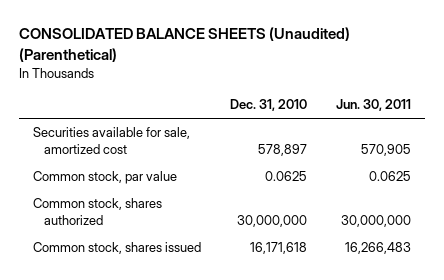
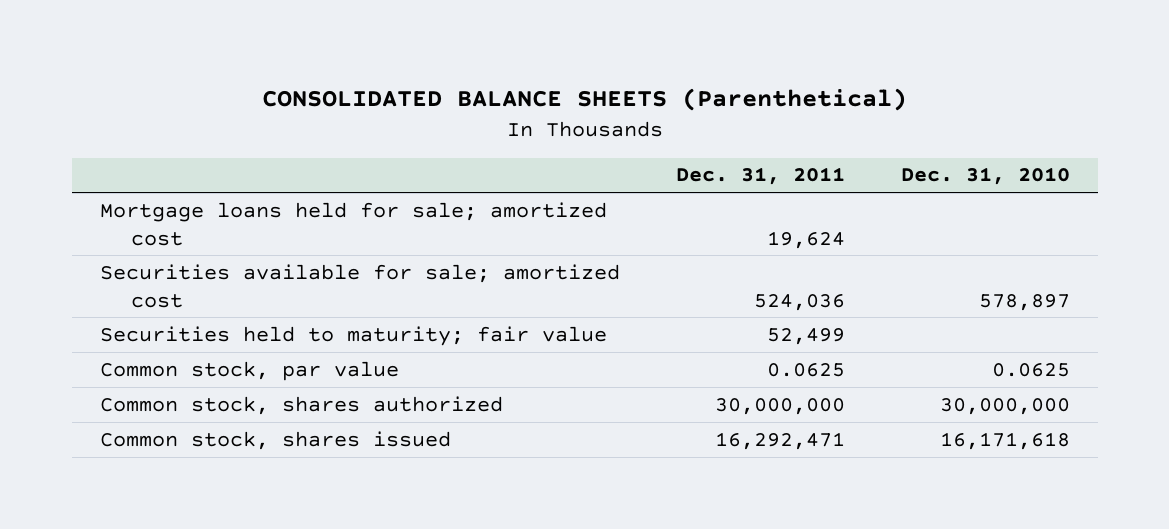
[18,27,350,62] CONSOLIDATED BALANCE SHEETS (Unaudited) (Parenthetical) -> [261,88,907,112] CONSOLIDATED BALANCE SHEETS (Parenthetical)
[335,99,411,112] Jun. 30, 2011 -> none
none -> [675,167,845,186] Dec. 31, 2011
none -> [99,201,607,246] Mortgage loans held for sale; amortized cost
[33,127,191,155] Securities available for sale, amortized cost -> [99,263,620,308] Securities available for sale; amortized cost
none -> [99,325,607,346] Securities held to maturity; fair value

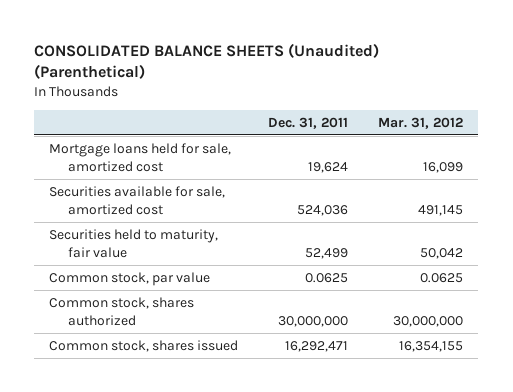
[261,88,907,112] CONSOLIDATED BALANCE SHEETS (Parenthetical) -> [34,42,380,80] CONSOLIDATED BALANCE SHEETS (Unaudited) (Parenthetical)
[900,167,1070,186] Dec. 31, 2010 -> none
none -> [378,116,464,129] Mar. 31, 2012
[99,201,607,246] Mortgage loans held for sale; amortized cost -> [49,142,232,172] Mortgage loans held for sale, amortized cost
[99,263,620,308] Securities available for sale; amortized cost -> [49,185,226,215] Securities available for sale, amortized cost
[99,325,607,346] Securities held to maturity; fair value -> [49,228,219,258] Securities held to maturity, fair value

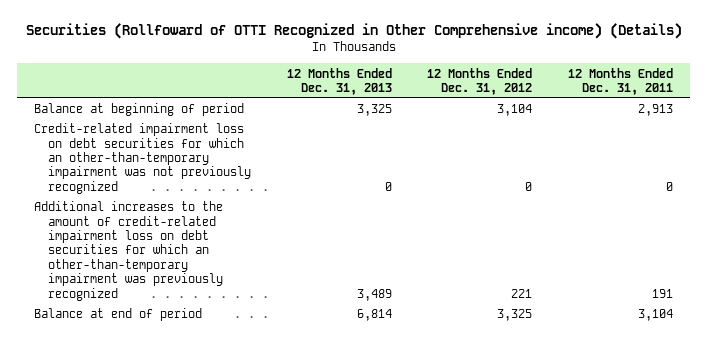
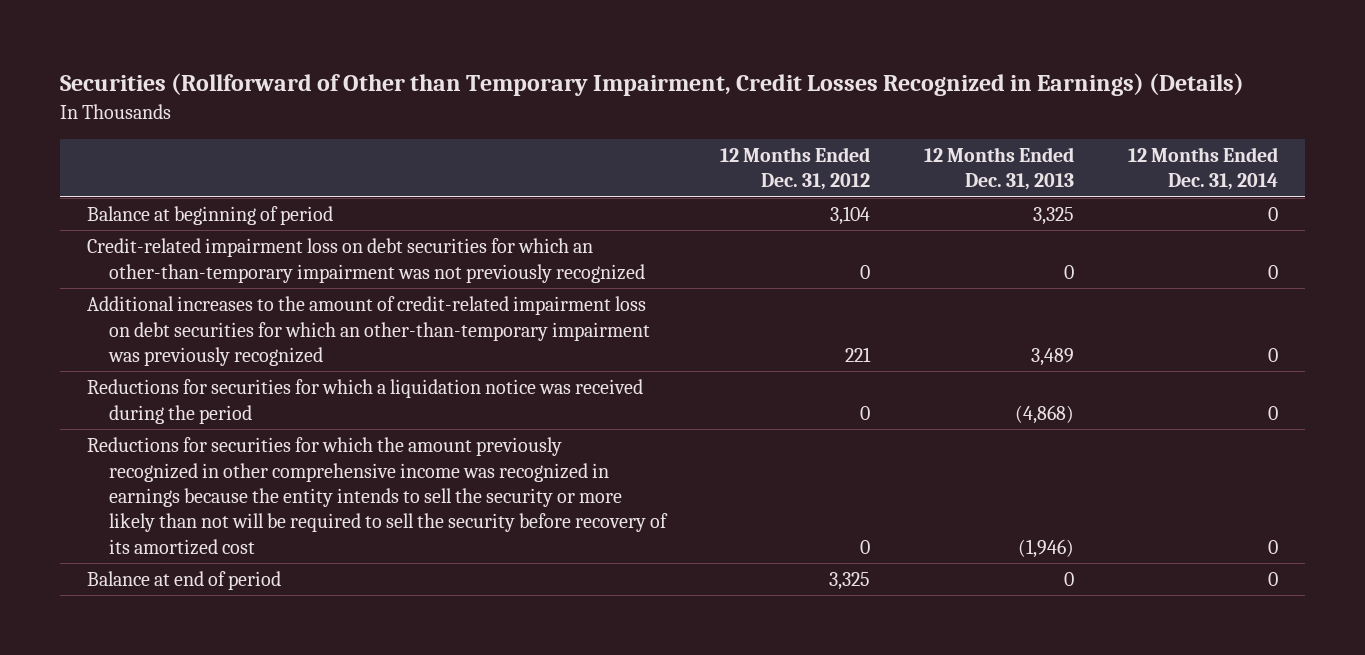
[25,23,682,40] Securities (Rollfoward of OTTI Recognized in Other Comprehensive income) (Details) -> [59,73,1244,97] Securities (Rollforward of Other than Temporary Impairment, Credit Losses Recognized in Earnings) (Details)
[567,67,673,95] 12 Months Ended Dec. 31, 2011 -> none
none -> [1128,146,1279,191] 12 Months Ended Dec. 31, 2014
none -> [86,379,643,424] Reductions for securities for which a liquidation notice was received during the period
none -> [86,437,669,555] Reductions for securities for which the amount previously recognized in other comprehensive income was recognized in earnings because the entity intends to sell the security or more likely than not will be required to sell the security before recovery of its amortized cost
[356,309,392,322] 6,814 -> [1064,572,1075,587] 0

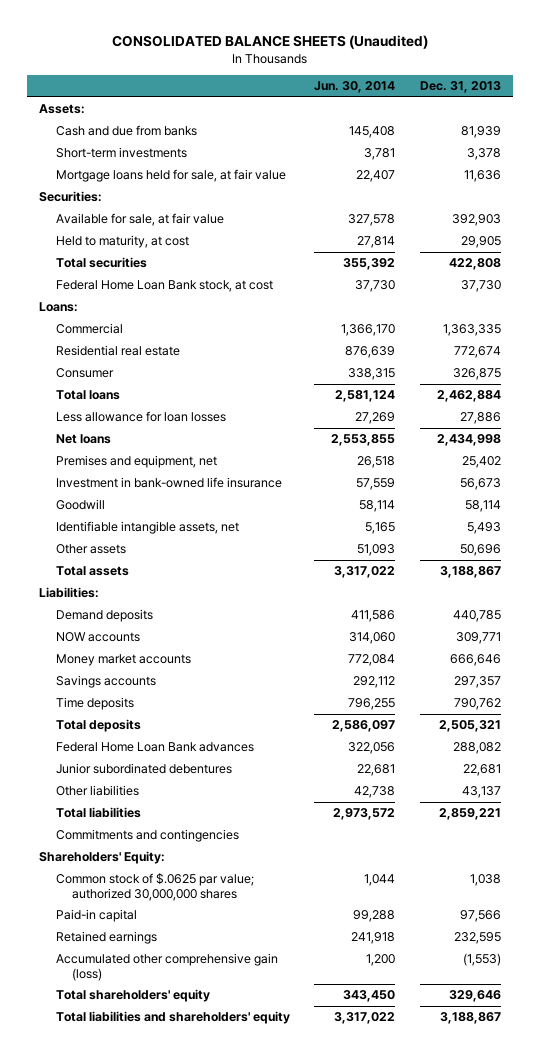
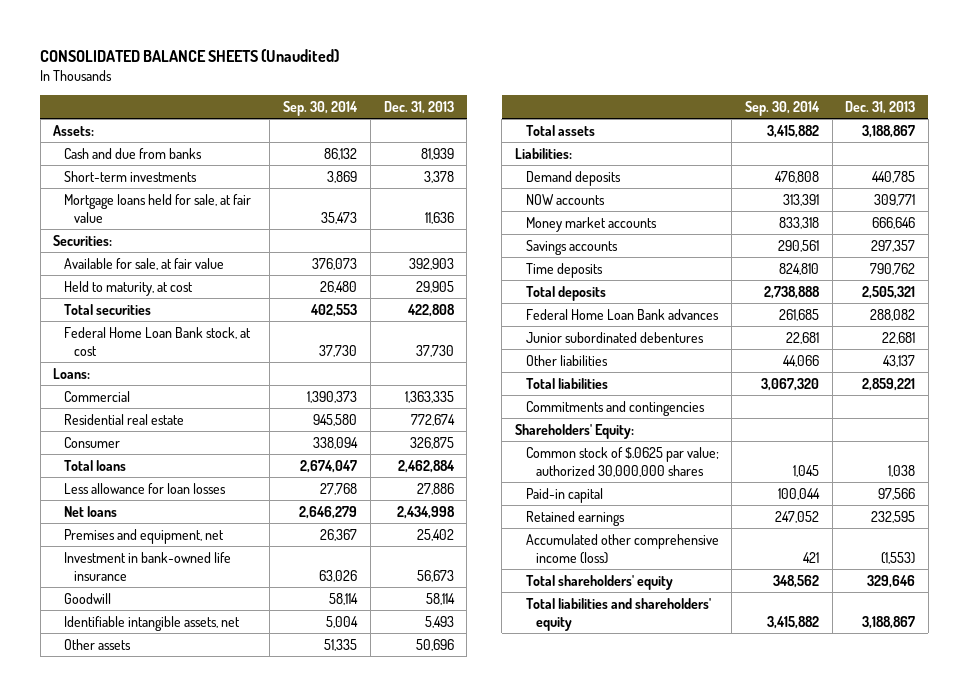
[314,81,396,94] Jun. 30, 2014 -> none
none -> [283,100,359,116] Sep. 30, 2014
[55,953,278,981] Accumulated other comprehensive gain (loss) -> [525,533,719,564] Accumulated other comprehensive income (loss)

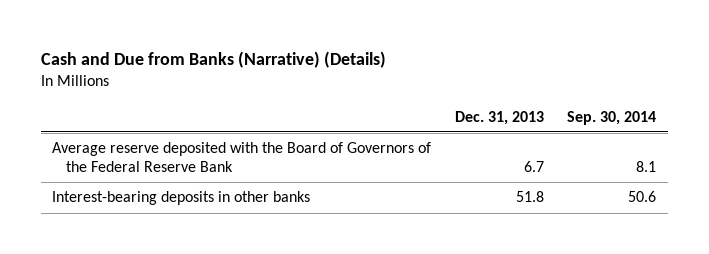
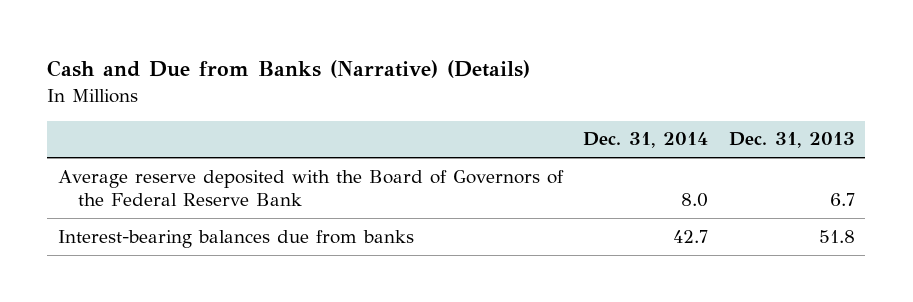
[567,110,657,125] Sep. 30, 2014 -> none
none -> [583,132,709,149] Dec. 31, 2014
[52,191,311,206] Interest-bearing deposits in other banks -> [57,229,414,248] Interest-bearing balances due from banks

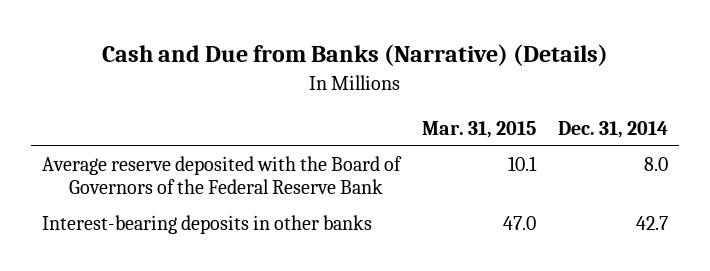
[729,132,856,149] Dec. 31, 2013 -> none
none -> [422,120,537,138] Mar. 31, 2015
[57,229,414,248] Interest-bearing balances due from banks -> [42,214,373,234] Interest-bearing deposits in other banks

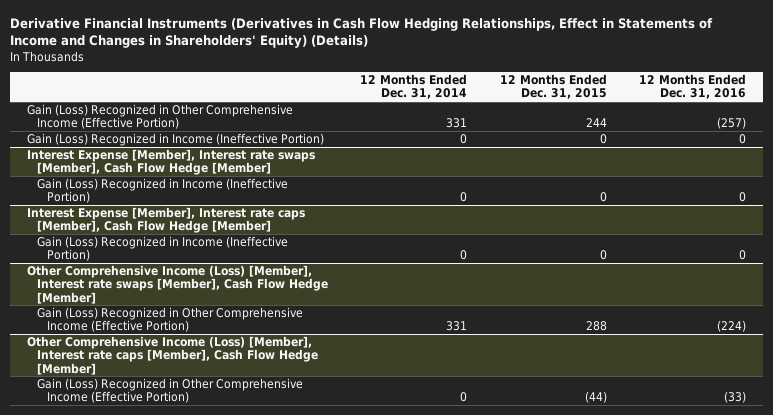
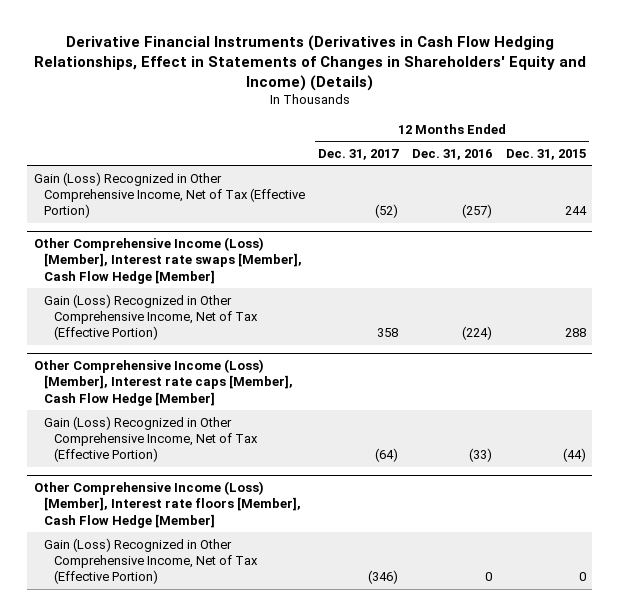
[10,17,714,49] Derivative Financial Instruments (Derivatives in Cash Flow Hedging Relationships, Effect in Statements of Income and Changes in Shareholders' Equity) (Details) -> [33,34,586,92] Derivative Financial Instruments (Derivatives in Cash Flow Hedging Relationships, Effect in Statements of Changes in Shareholders' Equity and Income) (Details)
[360,74,468,100] 12 Months Ended Dec. 31, 2014 -> none
none -> [318,149,400,161] Dec. 31, 2017
[26,133,324,147] Gain (Loss) Recognized in Income (Ineffective Portion) -> none
[26,149,315,176] Interest Expense [Member], Interest rate swaps [Member], Cash Flow Hedge [Member] -> none
[36,178,288,204] Gain (Loss) Recognized in Income (Ineffective Portion) -> none
[26,207,305,234] Interest Expense [Member], Interest rate caps [Member], Cash Flow Hedge [Member] -> none
[36,236,288,262] Gain (Loss) Recognized in Income (Ineffective Portion) -> none
[26,104,293,130] Gain (Loss) Recognized in Other Comprehensive Income (Effective Portion) -> [33,171,305,219] Gain (Loss) Recognized in Other Comprehensive Income, Net of Tax (Effective Portion)
[36,307,303,333] Gain (Loss) Recognized in Other Comprehensive Income (Effective Portion) -> [43,293,258,341] Gain (Loss) Recognized in Other Comprehensive Income, Net of Tax (Effective Portion)
[36,378,303,404] Gain (Loss) Recognized in Other Comprehensive Income (Effective Portion) -> [43,415,258,463] Gain (Loss) Recognized in Other Comprehensive Income, Net of Tax (Effective Portion)
none -> [33,480,301,528] Other Comprehensive Income (Loss) [Member], Interest rate floors [Member], Cash Flow Hedge [Member]
none -> [43,537,258,585] Gain (Loss) Recognized in Other Comprehensive Income, Net of Tax (Effective Portion)

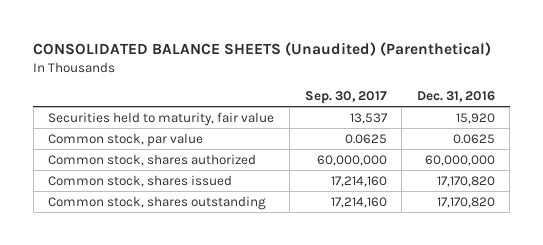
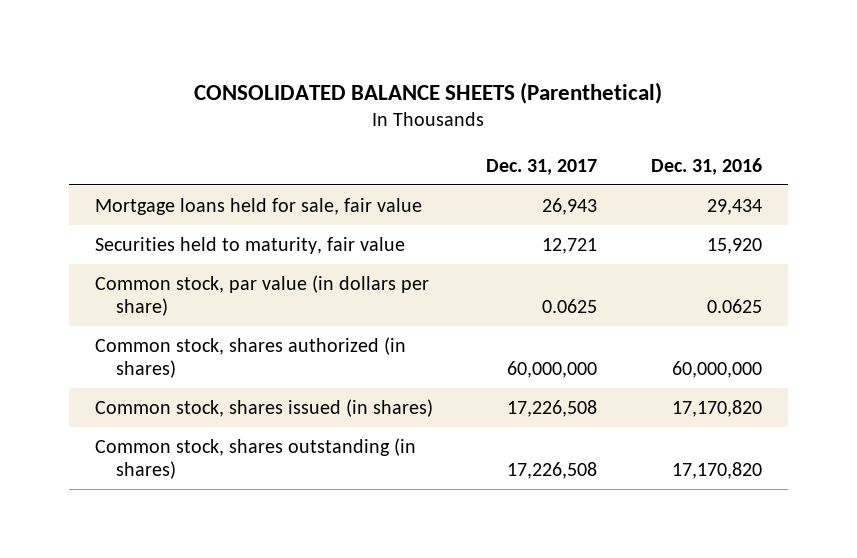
[33,41,492,56] CONSOLIDATED BALANCE SHEETS (Unaudited) (Parenthetical) -> [194,81,663,104] CONSOLIDATED BALANCE SHEETS (Parenthetical)
[304,91,387,105] Sep. 30, 2017 -> none
none -> [486,159,598,176] Dec. 31, 2017
none -> [95,197,423,215] Mortgage loans held for sale, fair value
[48,132,204,147] Common stock, par value -> [95,274,430,316] Common stock, par value (in dollars per share)
[48,153,257,166] Common stock, shares authorized -> [95,336,407,378] Common stock, shares authorized (in shares)
[48,174,233,187] Common stock, shares issued -> [95,398,434,417] Common stock, shares issued (in shares)
[48,195,267,210] Common stock, shares outstanding -> [95,437,417,479] Common stock, shares outstanding (in shares)

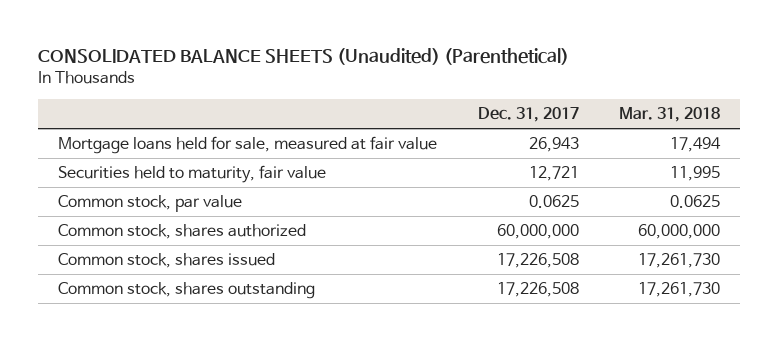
[194,81,663,104] CONSOLIDATED BALANCE SHEETS (Parenthetical) -> [37,48,569,66] CONSOLIDATED BALANCE SHEETS (Unaudited) (Parenthetical)
[650,158,762,176] Dec. 31, 2016 -> none
none -> [619,106,721,122] Mar. 31, 2018
[95,197,423,215] Mortgage loans held for sale, fair value -> [58,136,438,155] Mortgage loans held for sale, measured at fair value
[95,274,430,316] Common stock, par value (in dollars per share) -> [58,195,243,213] Common stock, par value
[95,336,407,378] Common stock, shares authorized (in shares) -> [58,224,307,240] Common stock, shares authorized
[95,398,434,417] Common stock, shares issued (in shares) -> [58,253,276,269] Common stock, shares issued
[95,437,417,479] Common stock, shares outstanding (in shares) -> [58,282,316,300] Common stock, shares outstanding

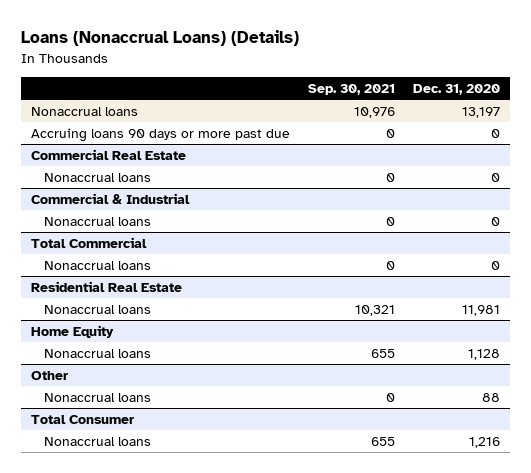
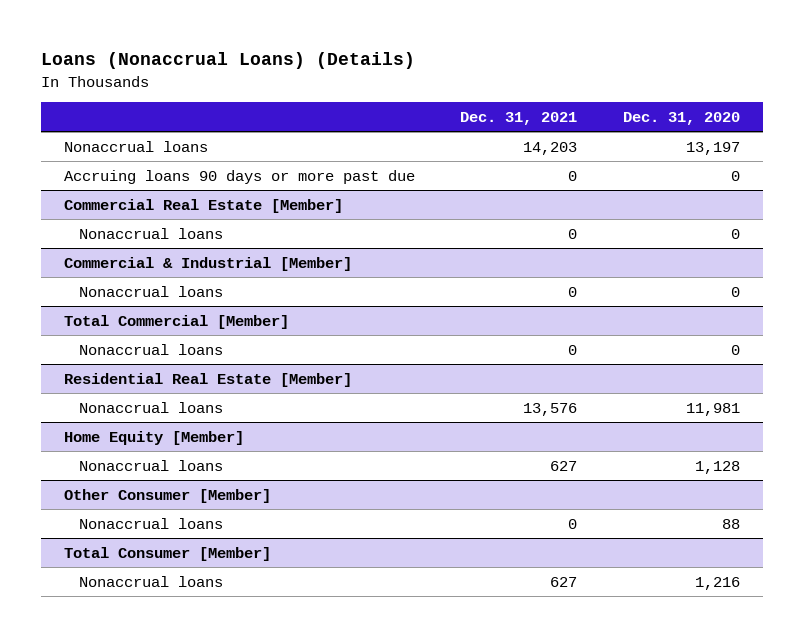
[307,83,395,95] Sep. 30, 2021 -> none
none -> [460,112,578,126] Dec. 31, 2021
[30,148,186,160] Commercial Real Estate -> [63,198,343,213] Commercial Real Estate [Member]
[30,192,190,204] Commercial & Industrial -> [63,256,352,271] Commercial & Industrial [Member]
[30,236,147,248] Total Commercial -> [63,314,289,329] Total Commercial [Member]
[30,280,182,292] Residential Real Estate -> [63,372,352,387] Residential Real Estate [Member]
[30,324,114,338] Home Equity -> [63,430,244,445] Home Equity [Member]
[30,370,68,380] Other -> [63,488,271,503] Other Consumer [Member]
[30,414,134,424] Total Consumer -> [63,546,271,561] Total Consumer [Member]

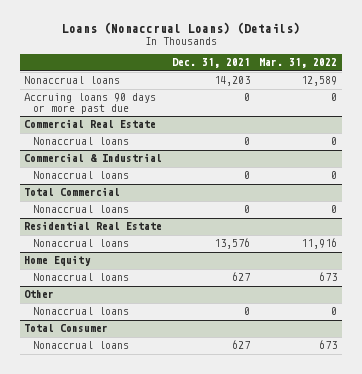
[623,112,741,126] Dec. 31, 2020 -> none
none -> [259,58,338,69] Mar. 31, 2022
[63,198,343,213] Commercial Real Estate [Member] -> [24,119,157,129] Commercial Real Estate
[63,256,352,271] Commercial & Industrial [Member] -> [24,153,163,163] Commercial & Industrial
[63,314,289,329] Total Commercial [Member] -> [24,187,121,197] Total Commercial
[63,372,352,387] Residential Real Estate [Member] -> [24,221,163,231] Residential Real Estate
[63,430,244,445] Home Equity [Member] -> [24,255,92,267] Home Equity
[63,488,271,503] Other Consumer [Member] -> [24,290,55,299] Other
[63,546,271,561] Total Consumer [Member] -> [24,324,109,333] Total Consumer

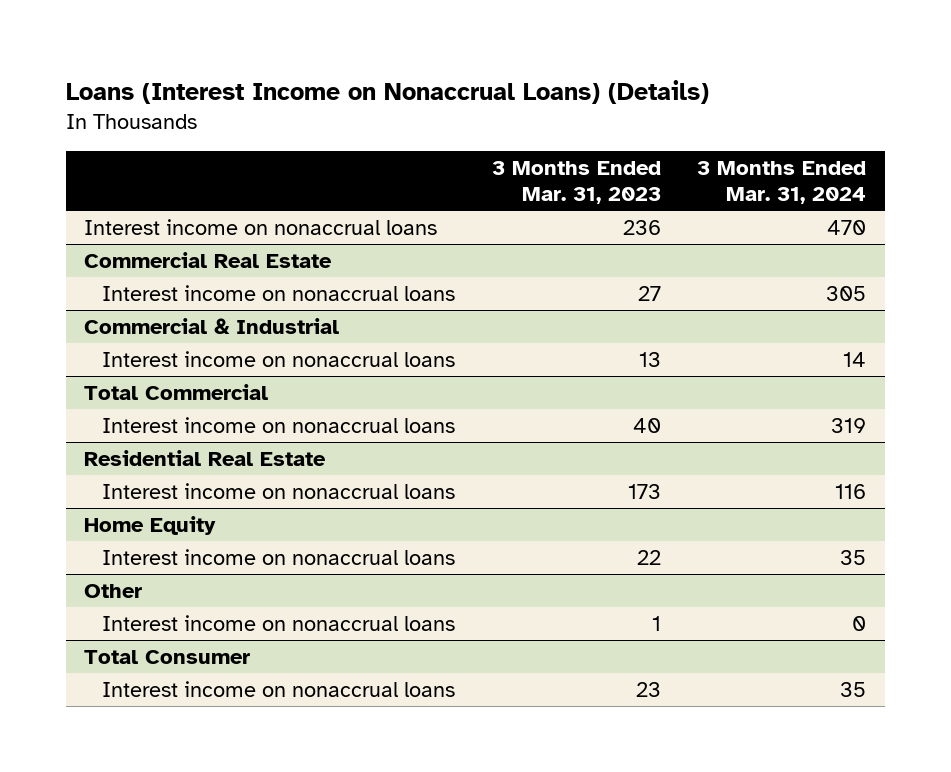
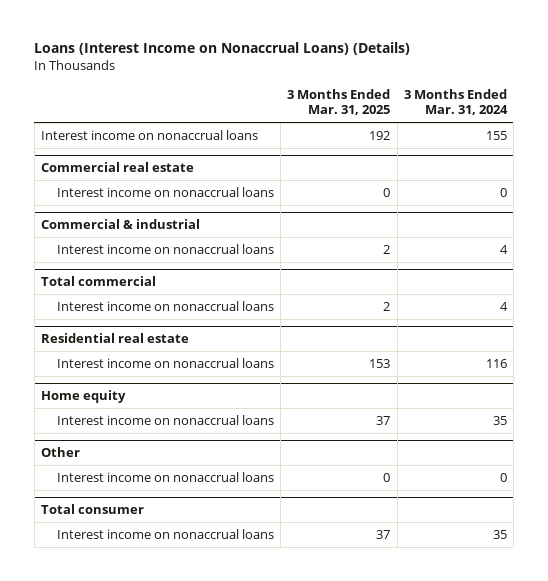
[491,161,661,204] 3 Months Ended Mar. 31, 2023 -> none
none -> [287,89,391,116] 3 Months Ended Mar. 31, 2025
[827,220,867,236] 470 -> [485,130,507,140] 155
[84,252,333,269] Commercial Real Estate -> [40,162,194,173] Commercial real estate
[826,286,867,302] 305 -> [499,187,507,197] 0
[84,318,340,335] Commercial & Industrial -> [40,219,200,230] Commercial & industrial
[843,352,867,368] 14 -> [499,244,508,254] 4
[84,384,269,401] Total Commercial -> [40,276,156,287] Total commercial
[831,418,867,434] 319 -> [499,301,508,311] 4
[84,450,327,467] Residential Real Estate -> [40,333,189,344] Residential real estate
[84,516,217,536] Home Equity -> [40,390,126,404] Home equity
[84,650,251,665] Total Consumer -> [40,504,144,515] Total consumer

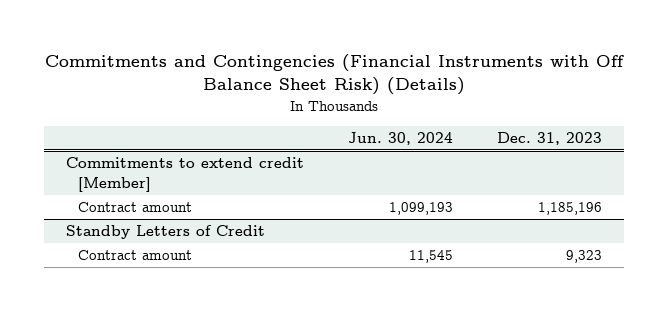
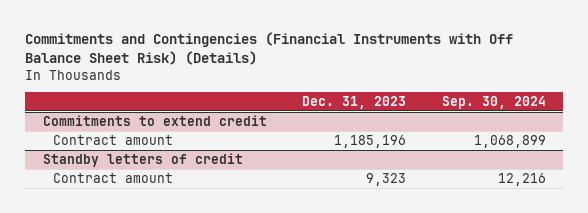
[347,131,453,145] Jun. 30, 2024 -> none
none -> [441,96,546,110] Sep. 30, 2024
[65,157,304,192] Commitments to extend credit [Member] -> [42,114,267,126] Commitments to extend credit
[65,225,265,240] Standby Letters of Credit -> [42,152,243,167] Standby letters of credit

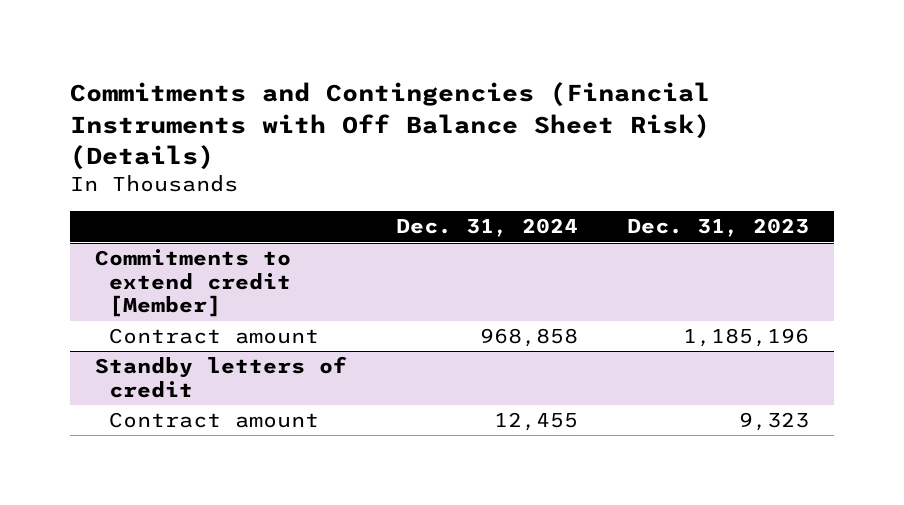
[441,96,546,110] Sep. 30, 2024 -> none
none -> [395,218,578,238] Dec. 31, 2024
[42,114,267,126] Commitments to extend credit -> [94,249,292,318] Commitments to extend credit [Member]

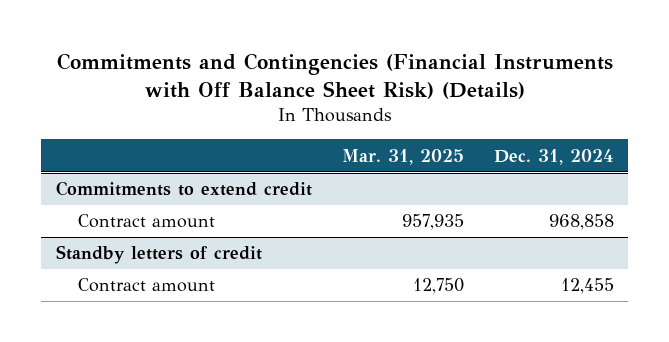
[627,218,810,238] Dec. 31, 2023 -> none
none -> [341,148,464,165] Mar. 31, 2025
[94,249,292,318] Commitments to extend credit [Member] -> [55,181,312,197] Commitments to extend credit

